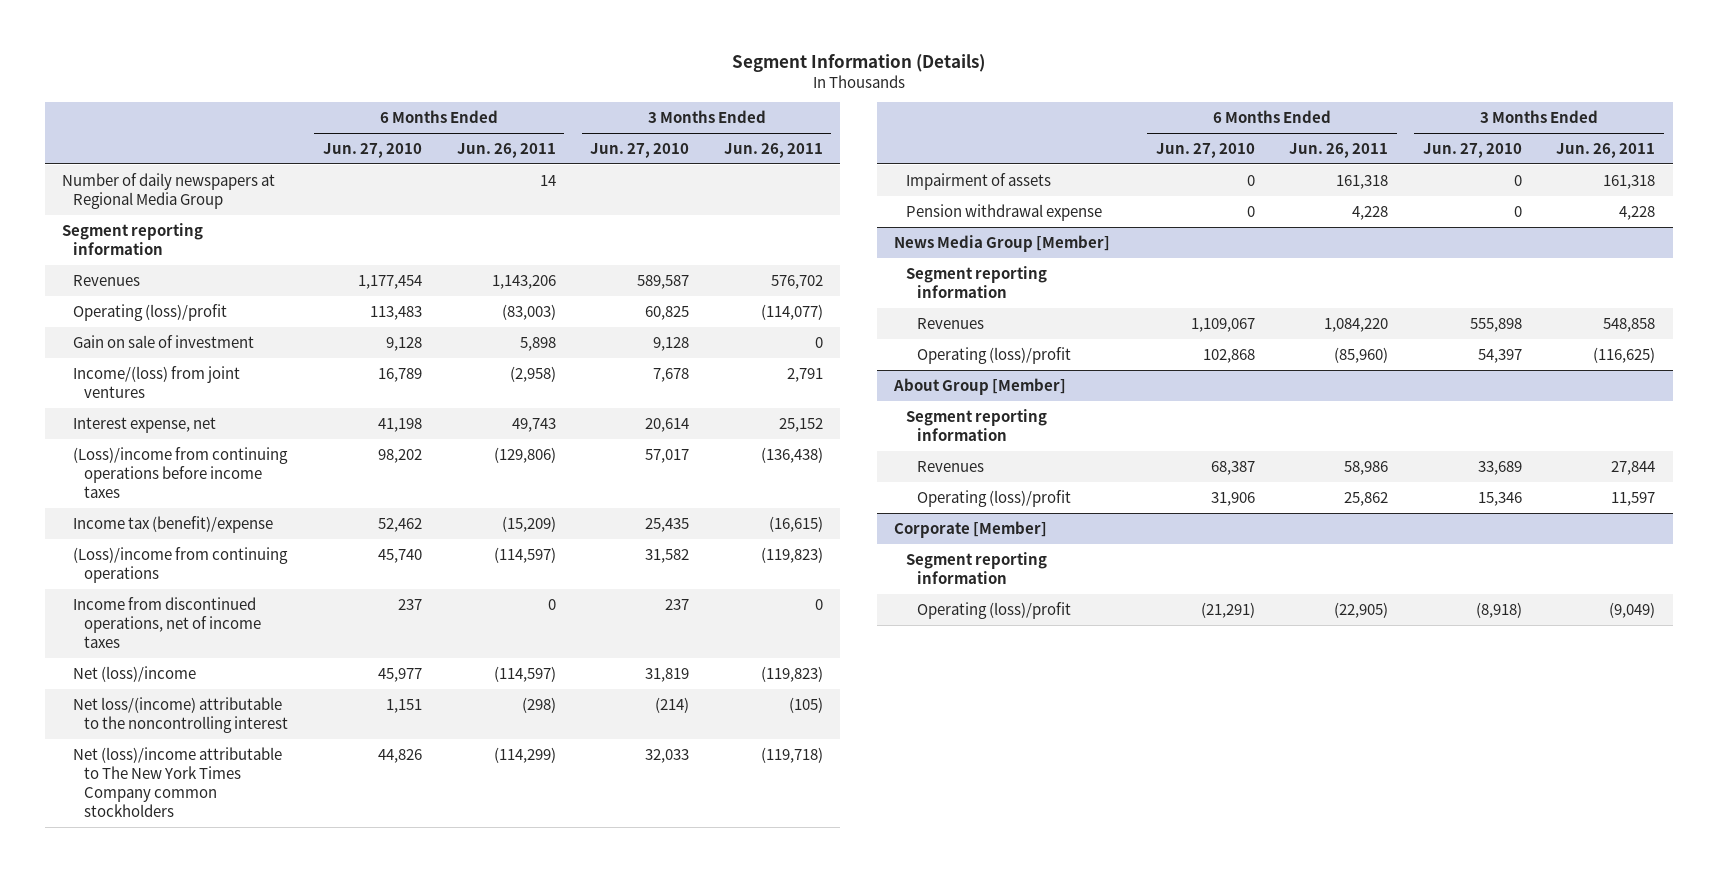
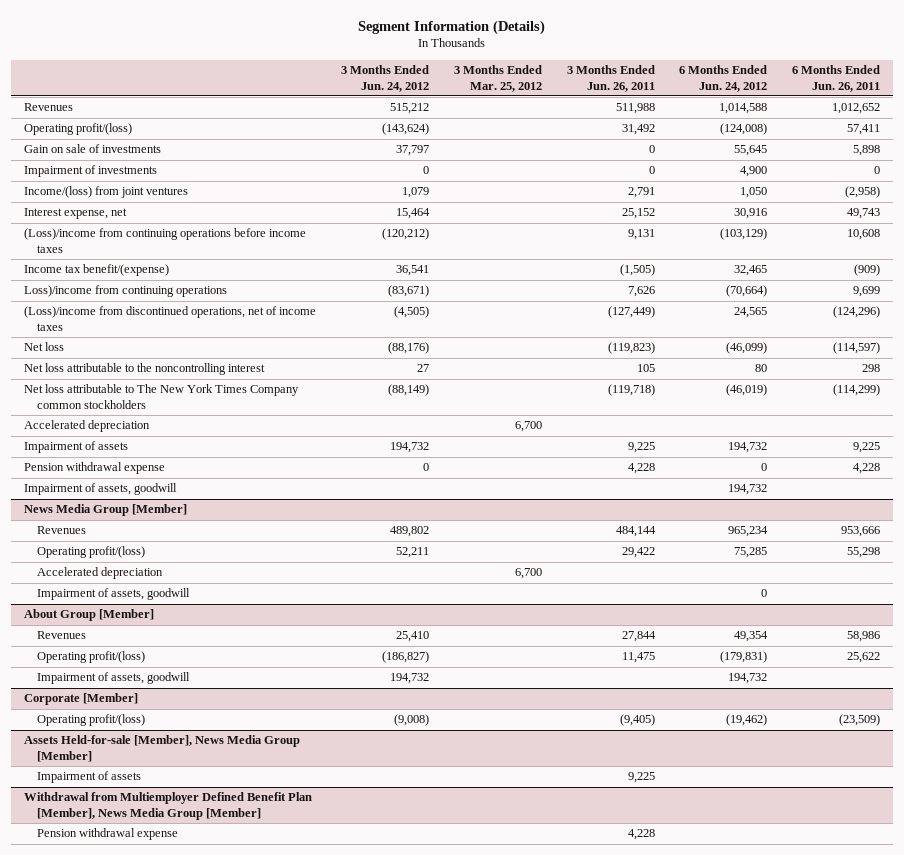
[323,142,423,158] Jun. 27, 2010 -> none
[590,142,690,158] Jun. 27, 2010 -> none
none -> [340,65,429,92] 3 Months Ended Jun. 24, 2012
none -> [453,65,542,92] 3 Months Ended Mar. 25, 2012
none -> [679,65,768,92] 6 Months Ended Jun. 24, 2012
[61,172,275,209] Number of daily newspapers at Regional Media Group -> none
[61,222,203,255] Segment reporting information -> none
[491,274,556,289] 1,143,206 -> [832,103,881,115] 1,012,652
[770,274,823,289] 576,702 -> [615,103,655,115] 511,988
[73,303,228,321] Operating (loss)/profit -> [23,123,132,136] Operating profit/(loss)
[501,303,556,320] (83,003) -> [847,124,881,136] 57,411
[760,303,823,320] (114,077) -> [621,124,655,136] 31,492
[73,334,255,348] Gain on sale of investment -> [23,144,161,154] Gain on sale of investments
none -> [23,165,157,178] Impairment of investments
[493,446,556,463] (129,806) -> [847,229,881,241] 10,608
[760,446,823,463] (136,438) -> [627,229,655,241] 9,131
[73,515,274,533] Income tax (benefit)/expense -> [23,264,169,277] Income tax benefit/(expense)
[501,515,556,532] (15,209) -> [854,264,881,277] (909)
[768,515,823,532] (16,615) -> [619,264,655,277] (1,505)
[73,546,289,583] (Loss)/income from continuing operations -> [23,285,227,298] Loss)/income from continuing operations
[493,546,556,563] (114,597) -> [853,286,881,298] 9,699
[760,546,823,563] (119,823) -> [627,286,655,298] 7,626
[73,596,262,648] Income from discontinued operations, net of income taxes -> [23,306,316,331] (Loss)/income from discontinued operations, net of income taxes
[547,598,556,610] 0 -> [833,306,881,319] (124,296)
[814,598,823,610] 0 -> [607,306,655,319] (127,449)
[73,665,197,682] Net (loss)/income -> [23,342,64,352] Net loss
[73,696,289,733] Net loss/(income) attributable to the noncontrolling interest -> [23,363,265,376] Net loss attributable to the noncontrolling interest
[521,696,556,713] (298) -> [862,364,881,373] 298
[788,696,823,713] (105) -> [636,364,655,373] 105
[73,746,283,817] Net (loss)/income attributable to The New York Times Company common stockholders -> [23,384,299,409] Net loss attributable to The New York Times Company common stockholders
none -> [23,420,150,433] Accelerated depreciation
[1336,174,1389,189] 161,318 -> [853,442,881,454] 9,225
[1603,174,1656,189] 161,318 -> [627,442,655,454] 9,225
none -> [23,483,177,496] Impairment of assets, goodwill
[905,265,1047,298] Segment reporting information -> none
[1324,317,1389,332] 1,084,220 -> [841,526,881,538] 953,666
[1603,317,1656,332] 548,858 -> [615,526,656,538] 484,144
[917,346,1072,364] Operating (loss)/profit -> [36,546,145,559] Operating profit/(loss)
[1334,346,1389,363] (85,960) -> [847,547,881,559] 55,298
[1593,346,1656,363] (116,625) -> [621,547,655,559] 29,422
none -> [36,567,163,580] Accelerated depreciation
none -> [36,588,190,601] Impairment of assets, goodwill
[905,408,1047,441] Segment reporting information -> none
[917,489,1072,507] Operating (loss)/profit -> [36,651,145,664] Operating profit/(loss)
[1344,491,1389,506] 25,862 -> [847,652,881,664] 25,622
[1611,491,1656,506] 11,597 -> [621,652,655,664] 11,475
none -> [36,672,190,685] Impairment of assets, goodwill
[905,551,1047,584] Segment reporting information -> none
[917,601,1072,619] Operating (loss)/profit -> [36,714,145,727] Operating profit/(loss)
[1334,601,1389,618] (22,905) -> [839,714,881,727] (23,509)
[1609,601,1656,618] (9,049) -> [619,714,655,727] (9,405)
none -> [23,735,300,762] Assets Held-for-sale [Member], News Media Group [Member]
none -> [36,771,141,784] Impairment of assets
none -> [23,792,312,820] Withdrawal from Multiemployer Defined Benefit Plan [Member], News Media Group [Member]
none -> [36,828,178,841] Pension withdrawal expense

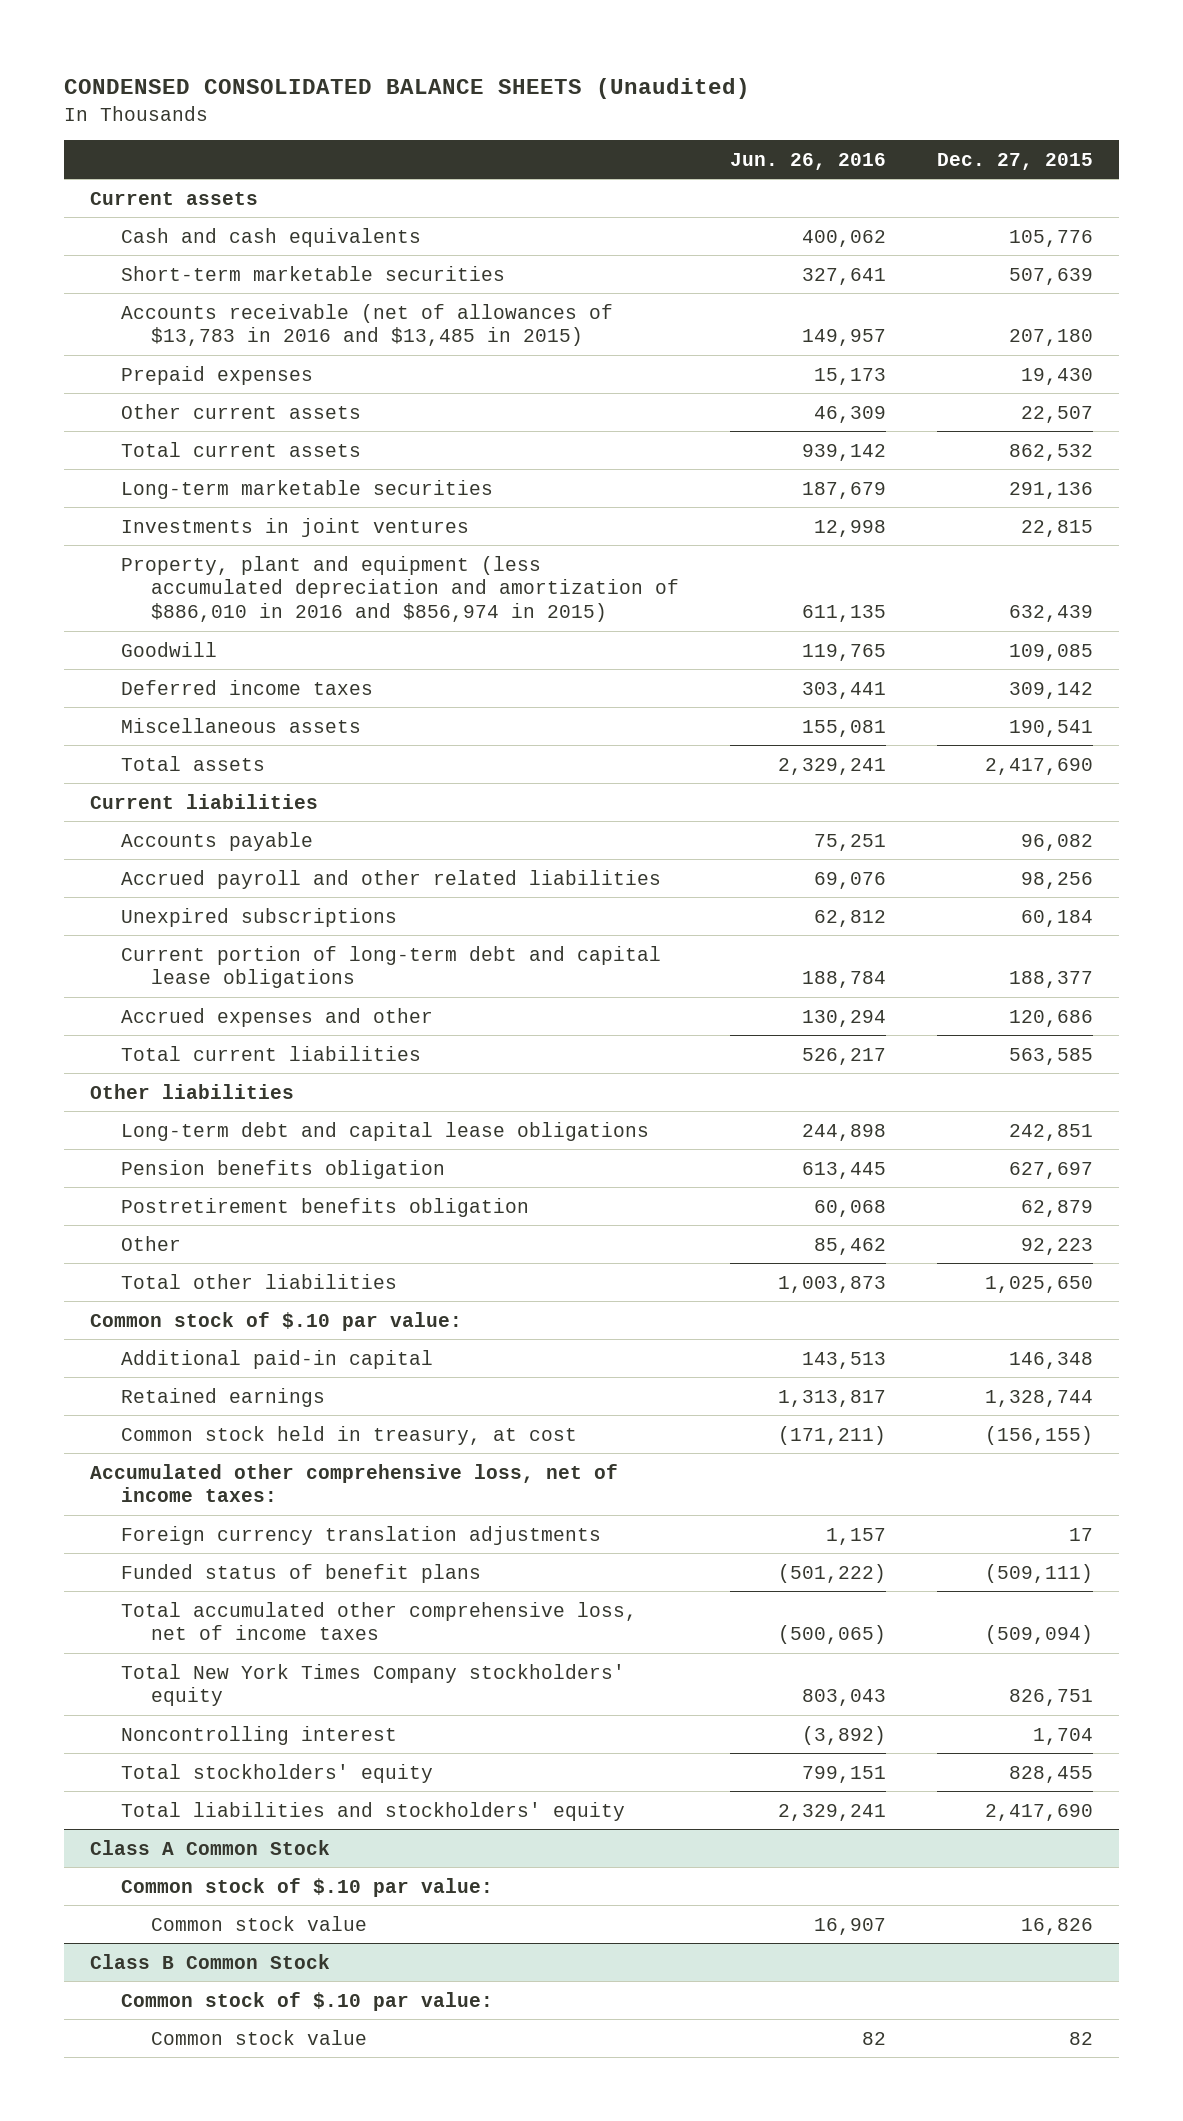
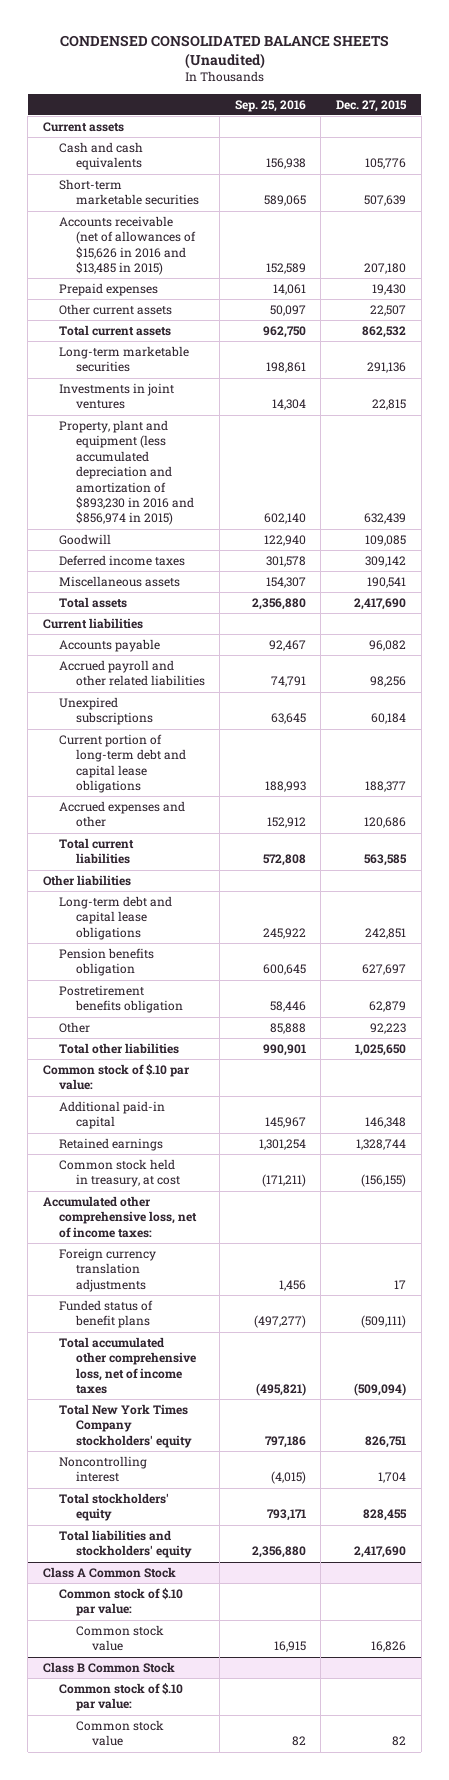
[730,152,887,170] Jun. 26, 2016 -> none
none -> [234,99,306,112] Sep. 25, 2016
[120,303,613,347] Accounts receivable (net of allowances of $13,783 in 2016 and $13,485 in 2015) -> [59,215,196,276] Accounts receivable (net of allowances of $15,626 in 2016 and $13,485 in 2015)
[120,555,680,623] Property, plant and equipment (less accumulated depreciation and amortization of $886,010 in 2016 and $856,974 in 2015) -> [59,419,194,526] Property, plant and equipment (less accumulated depreciation and amortization of $893,230 in 2016 and $856,974 in 2015)

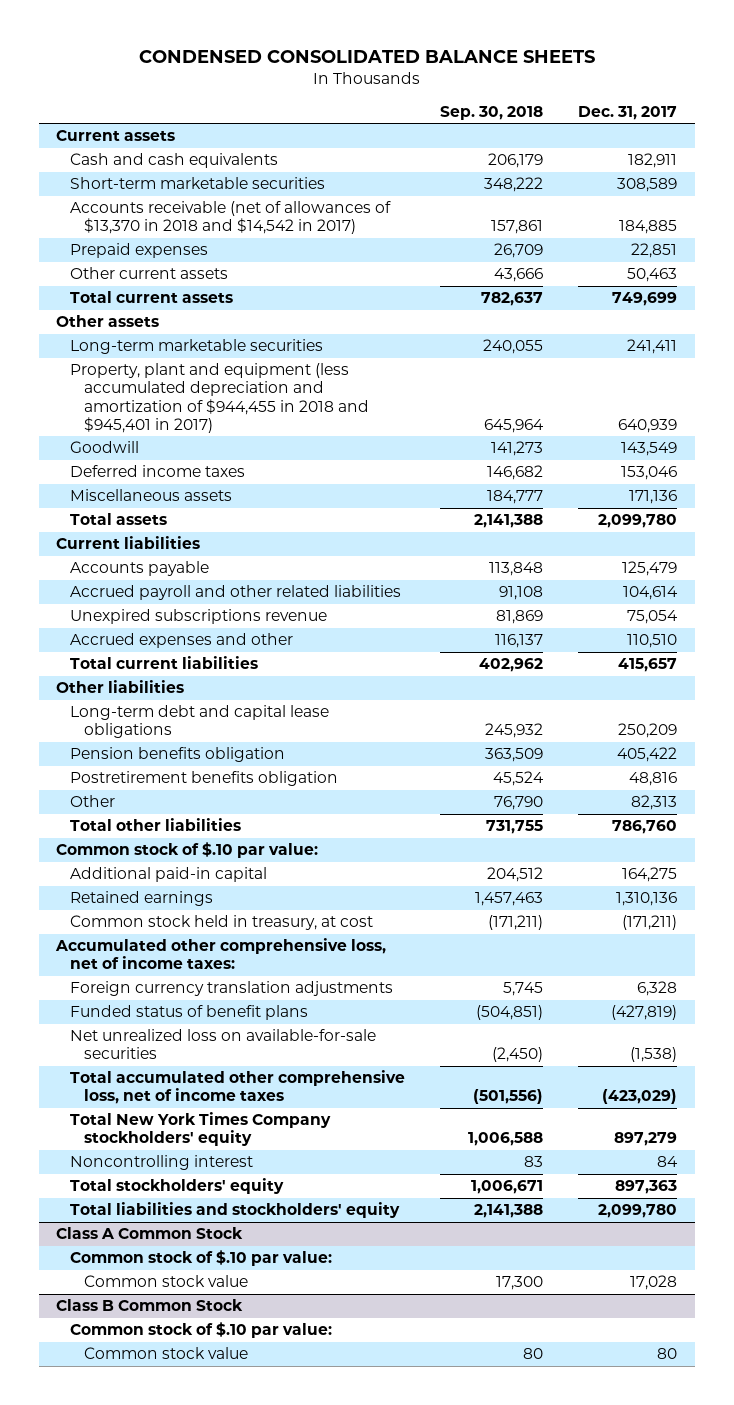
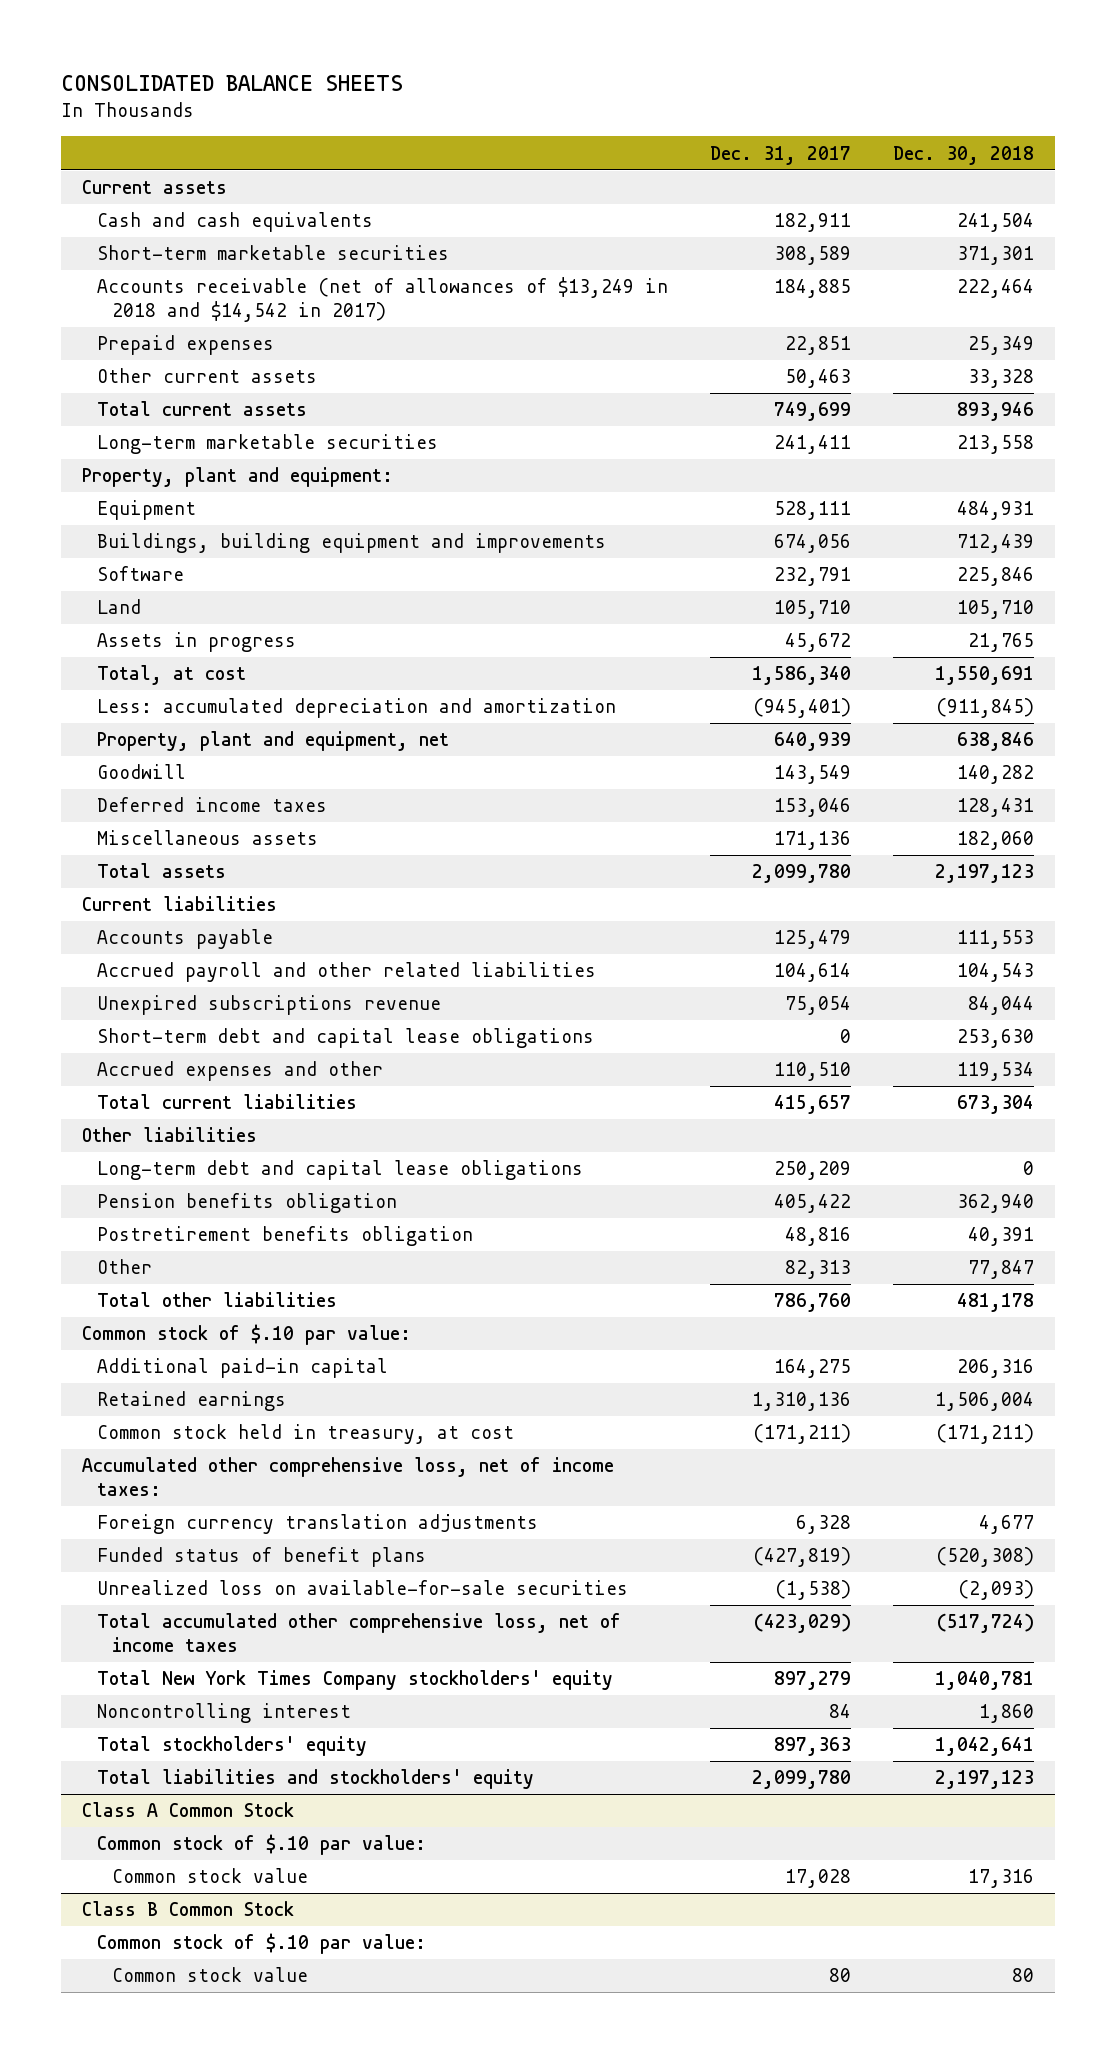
[138,49,595,63] CONDENSED CONSOLIDATED BALANCE SHEETS -> [61,75,404,92] CONSOLIDATED BALANCE SHEETS
[440,105,544,120] Sep. 30, 2018 -> none
none -> [893,145,1035,165] Dec. 30, 2018
[70,201,392,235] Accounts receivable (net of allowances of $13,370 in 2018 and $14,542 in 2017) -> [96,277,668,323] Accounts receivable (net of allowances of $13,249 in 2018 and $14,542 in 2017)
[56,315,160,328] Other assets -> none
none -> [82,467,394,488] Property, plant and equipment:
none -> [96,500,196,521] Equipment
none -> [96,533,606,554] Buildings, building equipment and improvements
none -> [96,566,184,582] Software
none -> [96,599,141,615] Land
none -> [96,632,296,653] Assets in progress
none -> [96,665,246,686] Total, at cost
none -> [96,698,616,719] Less: accumulated depreciation and amortization
[70,363,370,433] Property, plant and equipment (less accumulated depreciation and amortization of $944,455 in 2018 and $945,401 in 2017) -> [96,731,449,752] Property, plant and equipment, net
none -> [96,1028,594,1049] Short-term debt and capital lease obligations
[70,1029,377,1060] Net unrealized loss on available-for-sale securities -> [96,1580,628,1596] Unrealized loss on available-for-sale securities

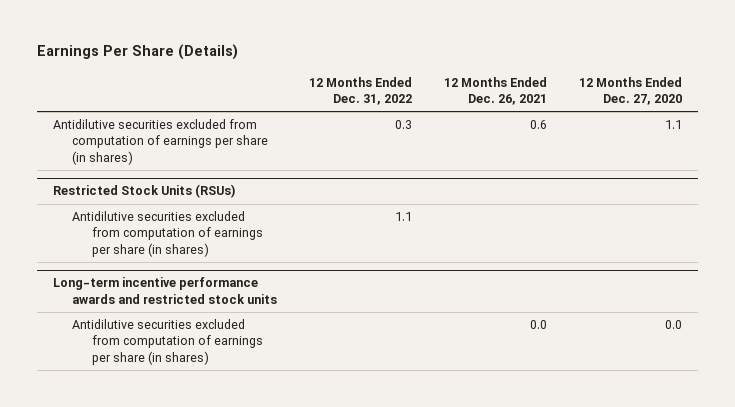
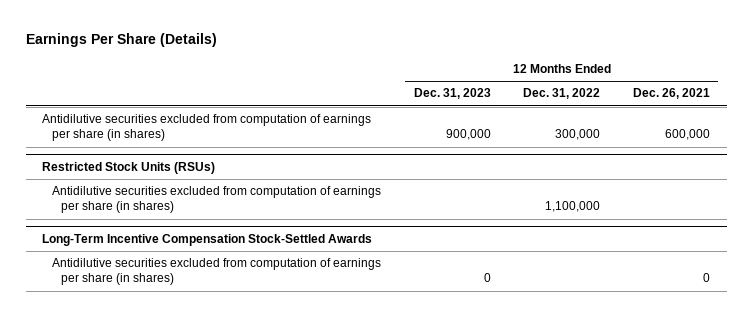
[579,76,683,105] 12 Months Ended Dec. 27, 2020 -> none
none -> [413,88,491,100] Dec. 31, 2023
[395,120,413,130] 0.3 -> [555,129,601,141] 300,000
[530,120,548,130] 0.6 -> [665,129,711,141] 600,000
[52,277,278,304] Long-term incentive performance awards and restricted stock units -> none
[395,212,413,222] 1.1 -> [545,201,601,213] 1,100,000
none -> [42,233,373,246] Long-Term Incentive Compensation Stock-Settled Awards
[530,320,548,330] 0.0 -> [703,273,711,283] 0

